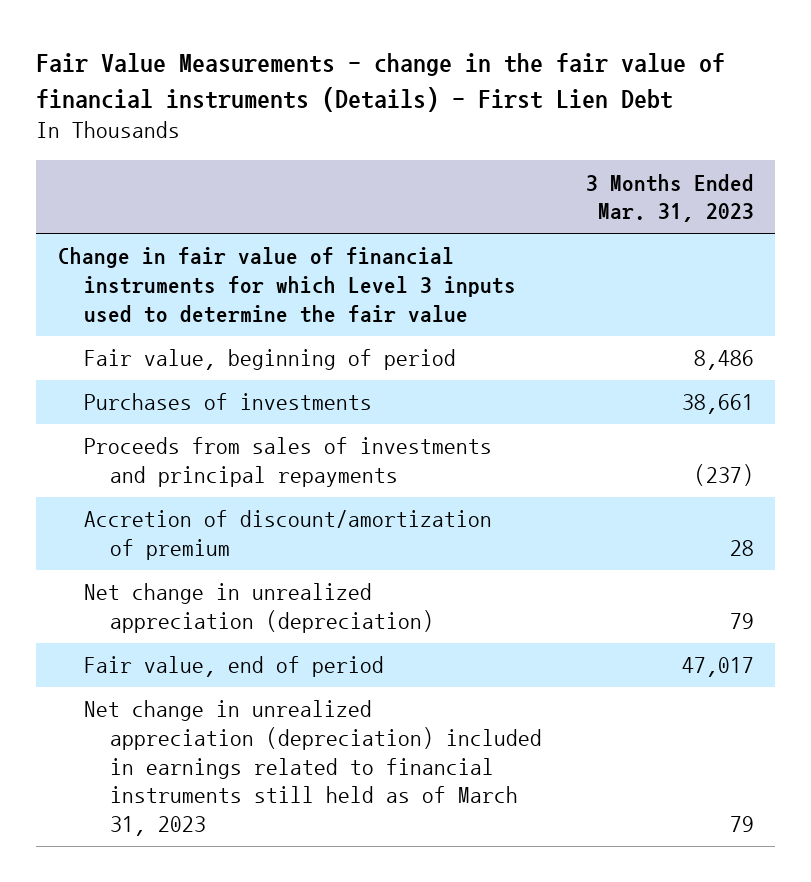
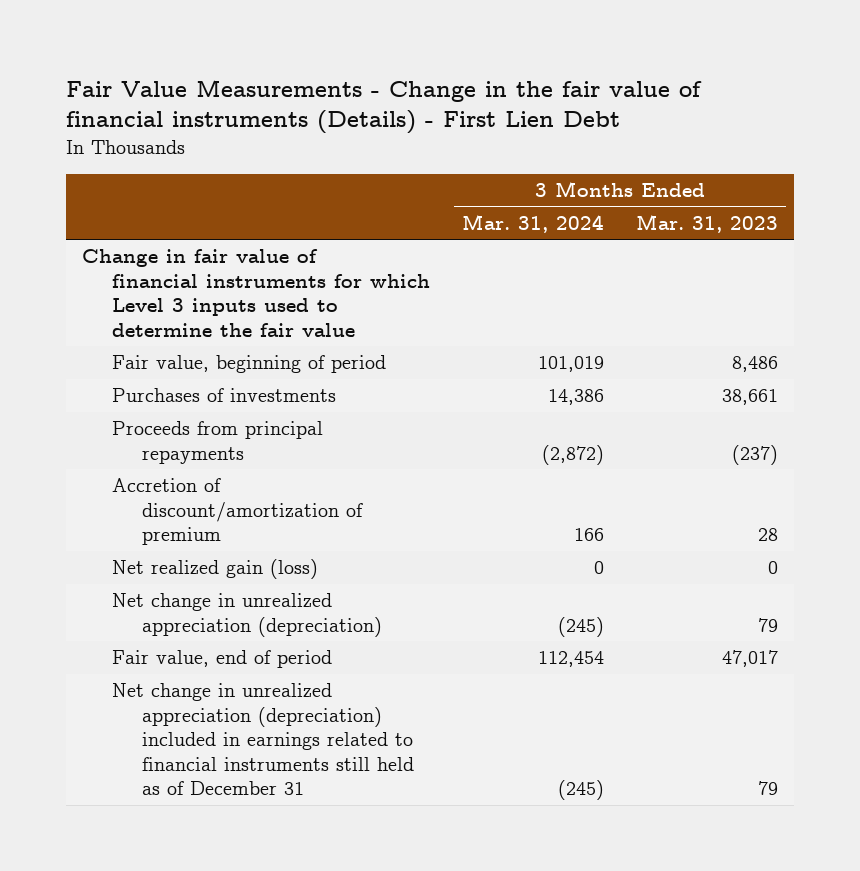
[36,53,726,112] Fair Value Measurements - change in the fair value of financial instruments (Details) - First Lien Debt -> [66,79,703,135] Fair Value Measurements - Change in the fair value of financial instruments (Details) - First Lien Debt
none -> [462,213,605,233] Mar. 31, 2024
[84,437,493,488] Proceeds from sales of investments and principal repayments -> [112,421,324,464] Proceeds from principal repayments
none -> [112,559,319,580] Net realized gain (loss)
[84,700,543,836] Net change in unrealized appreciation (depreciation) included in earnings related to financial instruments still held as of March 31, 2023 -> [112,683,415,796] Net change in unrealized appreciation (depreciation) included in earnings related to financial instruments still held as of December 31

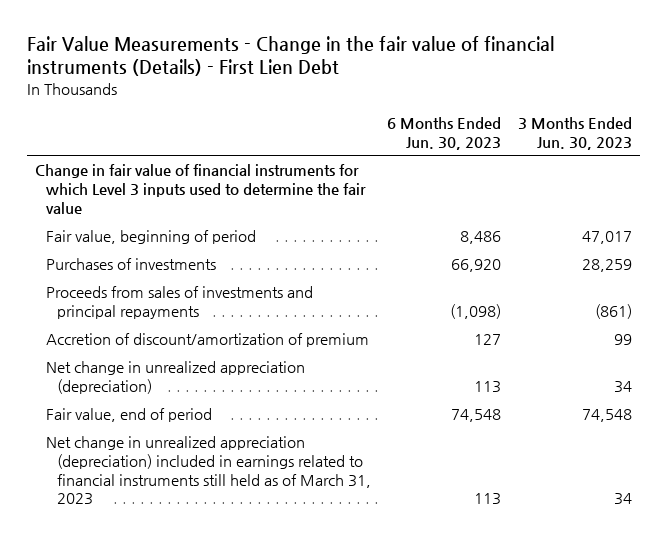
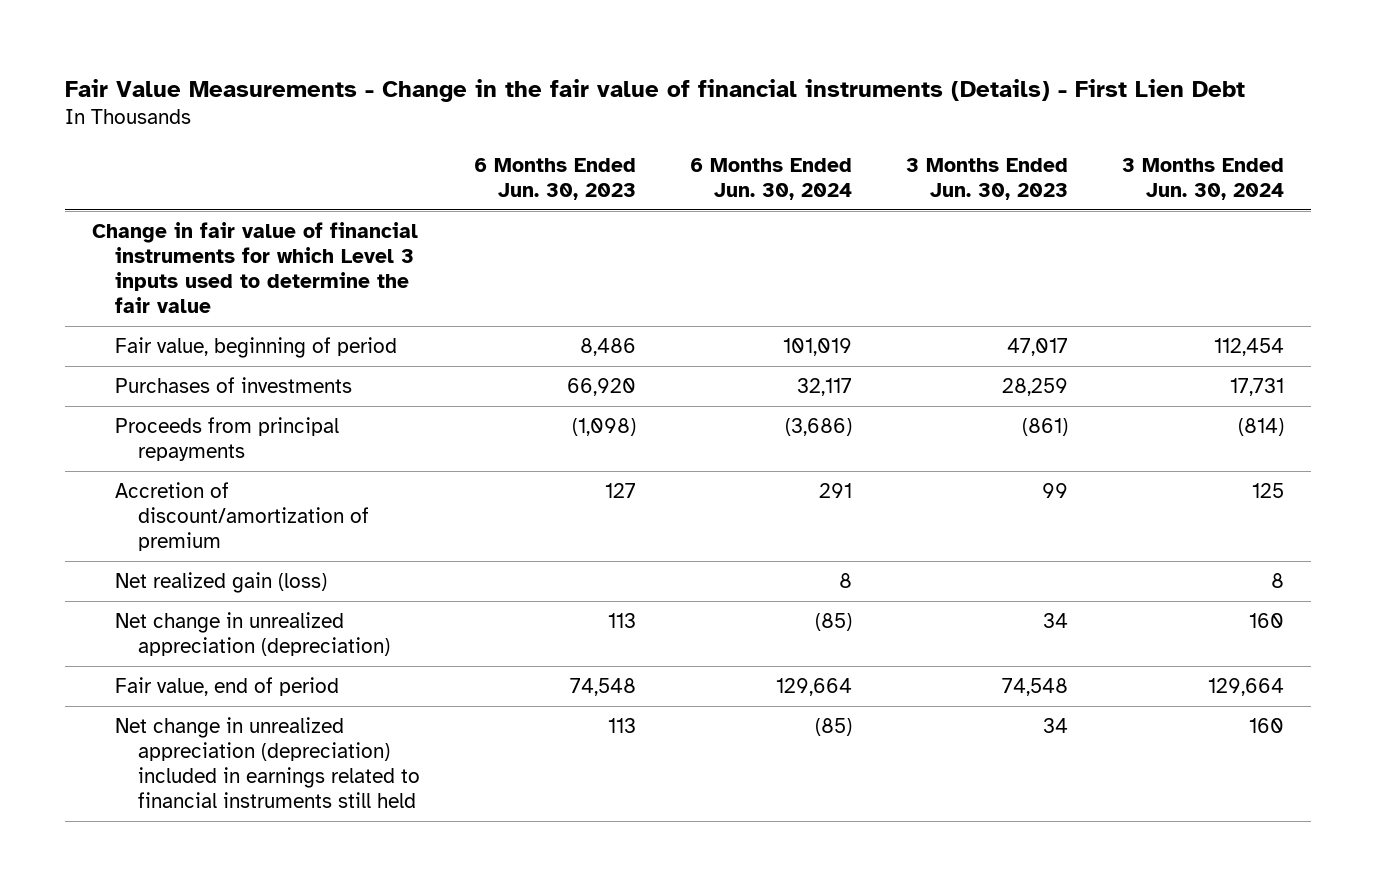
none -> [689,157,852,200] 6 Months Ended Jun. 30, 2024
none -> [1121,157,1284,200] 3 Months Ended Jun. 30, 2024
[45,286,313,320] Proceeds from sales of investments and principal repayments -> [114,416,339,462] Proceeds from principal repayments
none -> [114,571,327,593] Net realized gain (loss)
[45,436,371,506] Net change in unrealized appreciation (depreciation) included in earnings related to financial instruments still held as of March 31, 2023 -> [114,716,420,809] Net change in unrealized appreciation (depreciation) included in earnings related to financial instruments still held

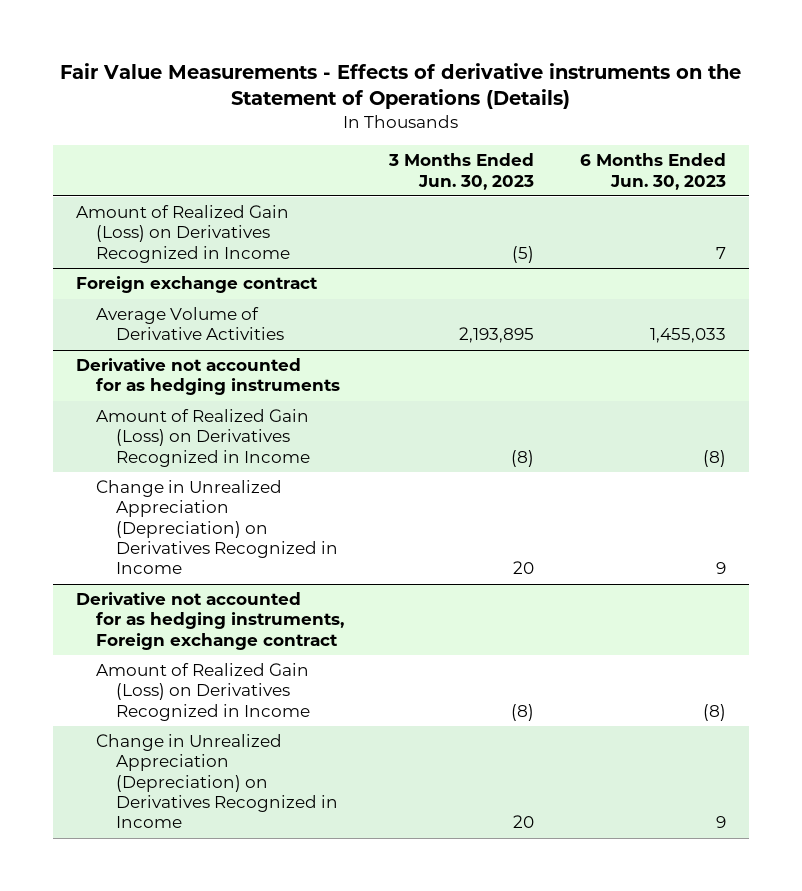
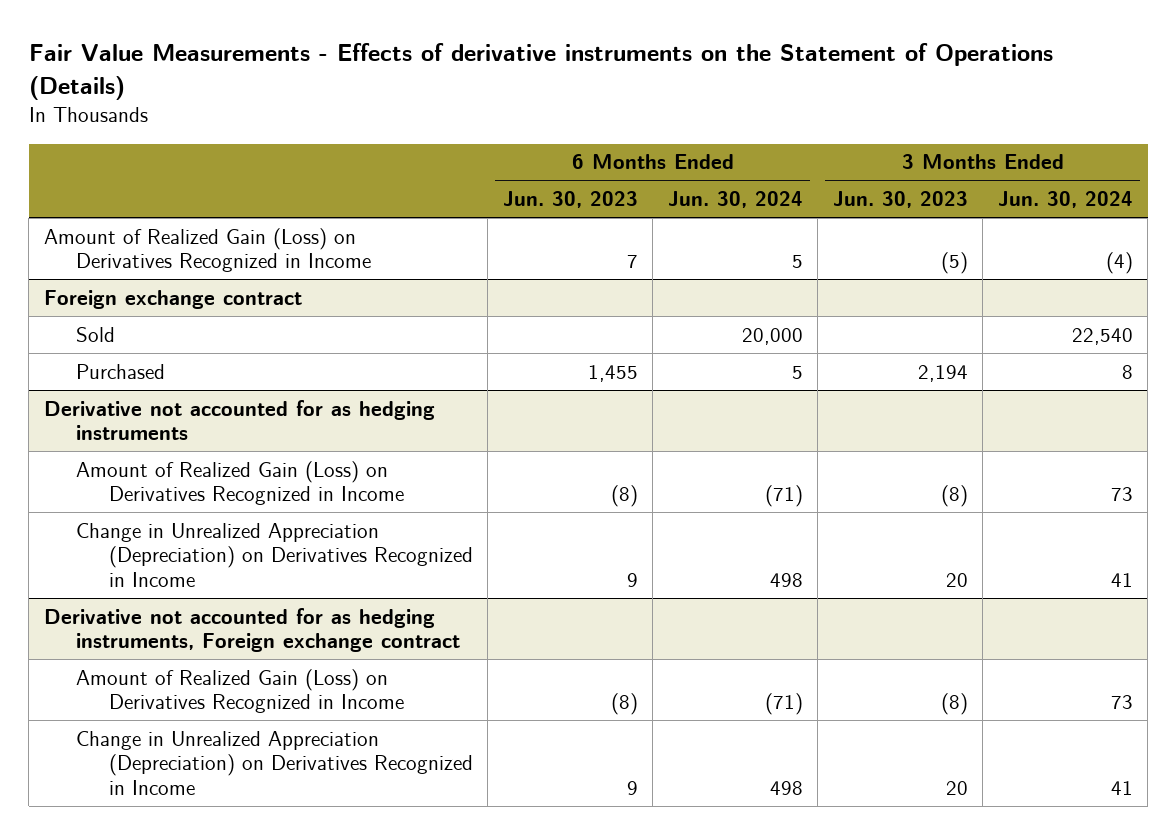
none -> [667,191,803,209] Jun. 30, 2024
none -> [997,191,1133,209] Jun. 30, 2024
[95,307,284,341] Average Volume of Derivative Activities -> none
none -> [76,326,116,342] Sold
none -> [76,363,166,379] Purchased

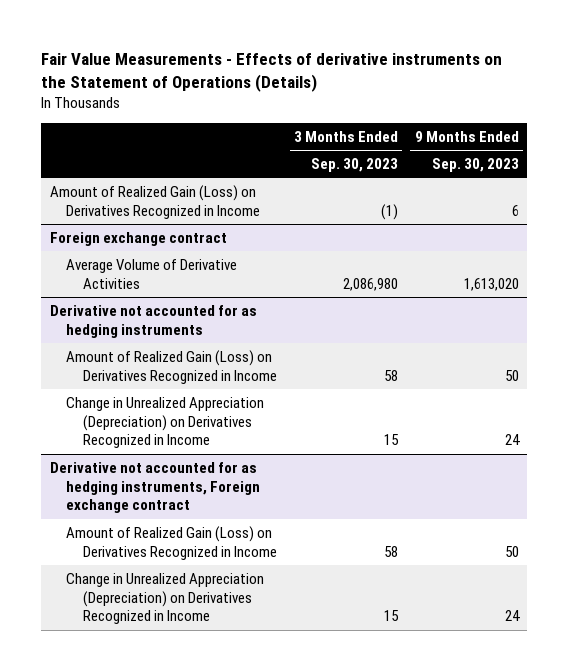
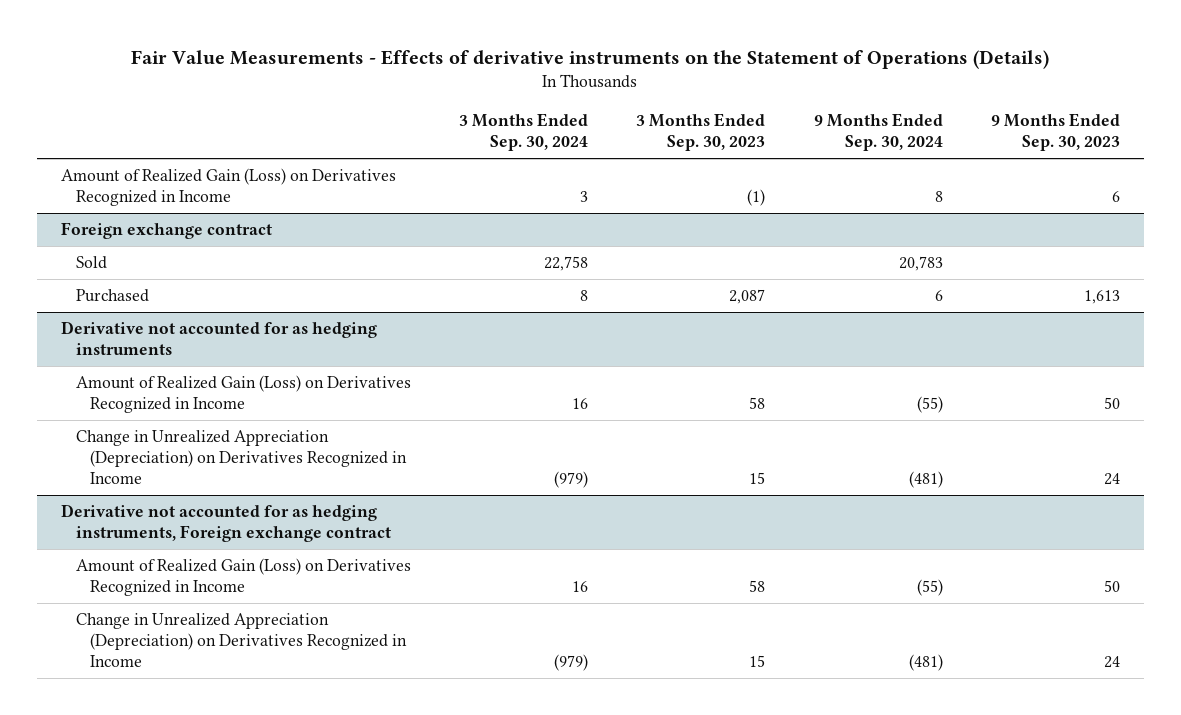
none -> [458,113,588,152] 3 Months Ended Sep. 30, 2024
none -> [813,113,943,152] 9 Months Ended Sep. 30, 2024
[66,258,238,289] Average Volume of Derivative Activities -> none
none -> [75,255,107,269] Sold
none -> [75,288,149,302] Purchased

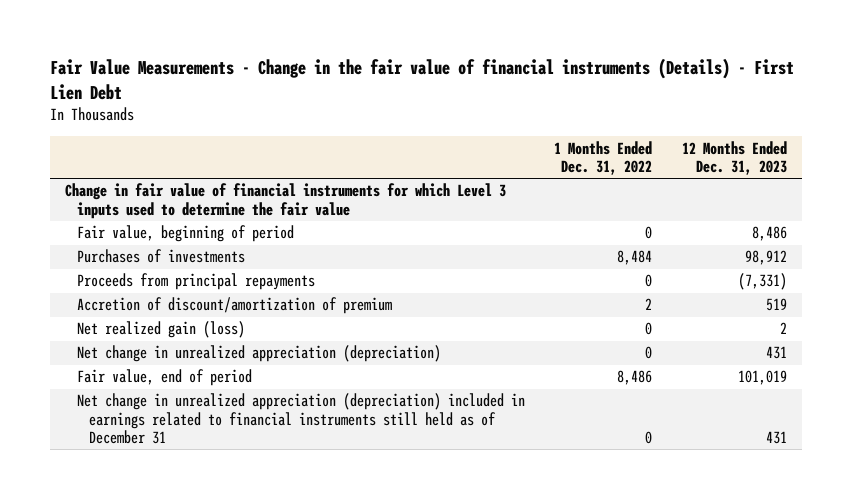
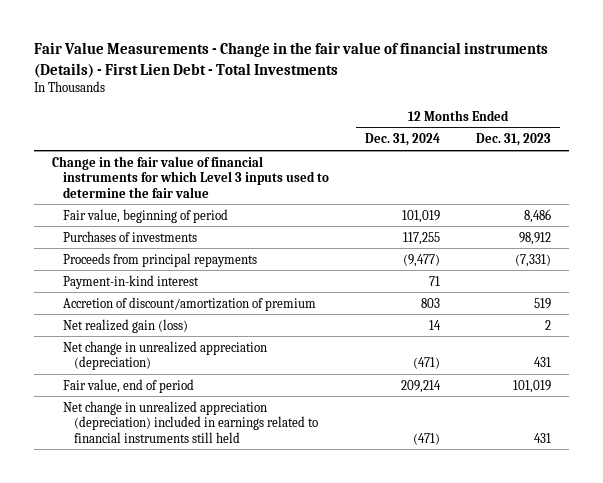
[49,58,794,101] Fair Value Measurements - Change in the fair value of financial instruments (Details) - First Lien Debt -> [33,42,548,78] Fair Value Measurements - Change in the fair value of financial instruments (Details) - First Lien Debt - Total Investments
[554,140,653,176] 1 Months Ended Dec. 31, 2022 -> none
none -> [364,133,440,147] Dec. 31, 2024
[64,183,506,219] Change in fair value of financial instruments for which Level 3 inputs used to determine the fair value -> [51,155,329,198] Change in the fair value of financial instruments for which Level 3 inputs used to determine the fair value
none -> [62,274,199,289] Payment-in-kind interest
[76,393,525,445] Net change in unrealized appreciation (depreciation) included in earnings related to financial instruments still held as of December 31 -> [62,400,318,443] Net change in unrealized appreciation (depreciation) included in earnings related to financial instruments still held

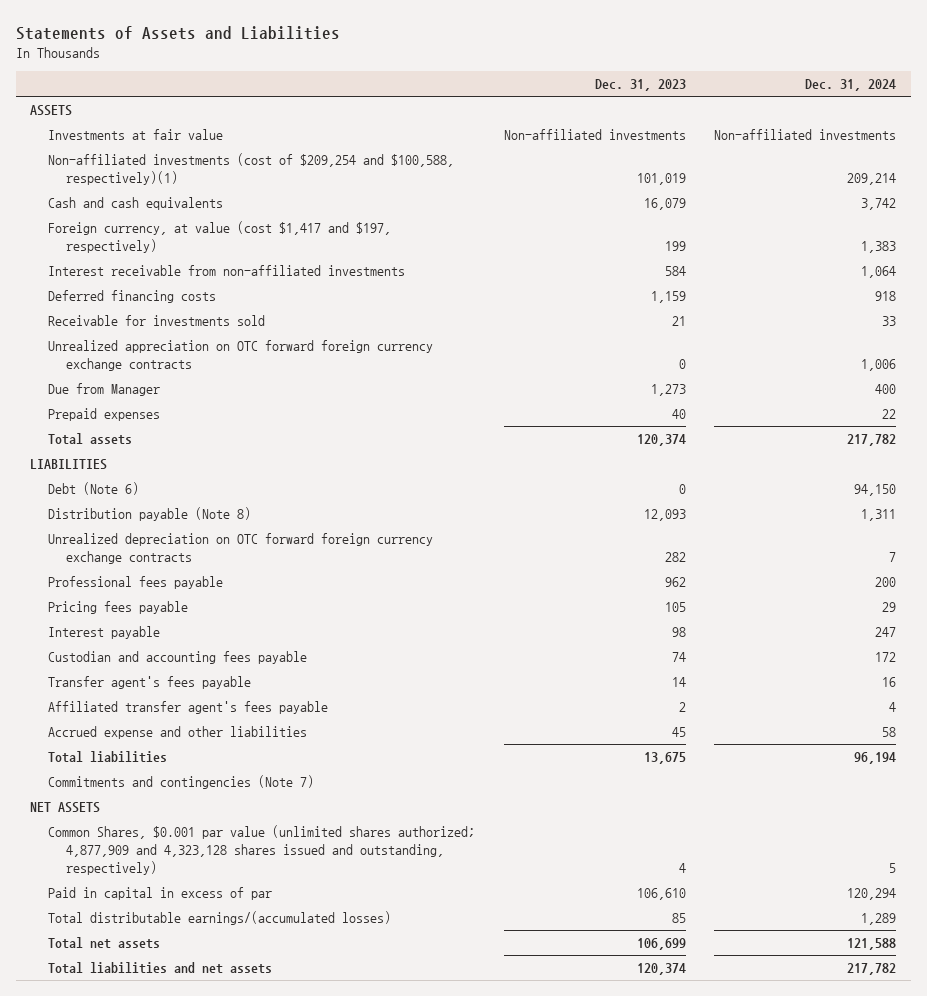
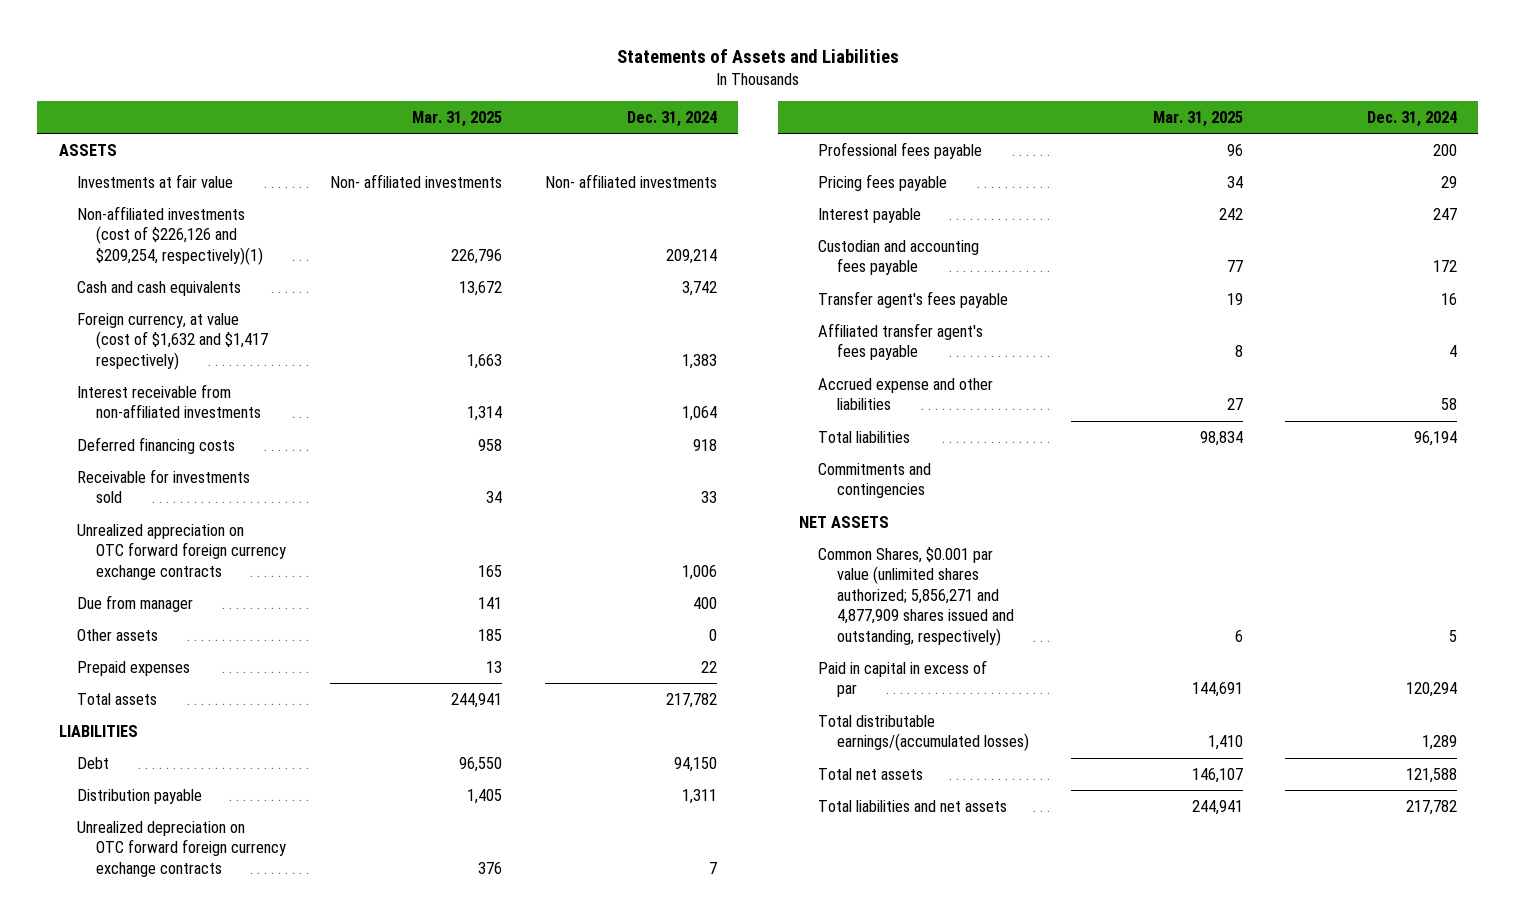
[594,79,686,92] Dec. 31, 2023 -> none
none -> [412,110,503,127] Mar. 31, 2025
[714,129,897,141] Non-affiliated investments -> [544,173,717,188] Non- affiliated investments
[48,153,455,186] Non-affiliated investments (cost of $209,254 and $100,588, respectively)(1) -> [77,205,264,265] Non-affiliated investments (cost of $226,126 and $209,254, respectively)(1)
[48,221,392,254] Foreign currency, at value (cost $1,417 and $197, respectively) -> [77,312,269,370] Foreign currency, at value (cost of $1,632 and $1,417 respectively)
[48,383,161,397] Due from Manager -> [77,594,194,612] Due from manager
none -> [77,628,159,641] Other assets
[48,482,140,496] Debt (Note 6) -> [77,756,110,769] Debt
[48,507,252,522] Distribution payable (Note 8) -> [77,788,203,804] Distribution payable
[48,775,315,790] Commitments and contingencies (Note 7) -> [818,462,932,499] Commitments and contingencies
[48,825,476,876] Common Shares, $0.001 par value (unlimited shares authorized; 4,877,909 and 4,323,128 shares issued and outstanding, respectively) -> [818,546,1015,646] Common Shares, $0.001 par value (unlimited shares authorized; 5,856,271 and 4,877,909 shares issued and outstanding, respectively)

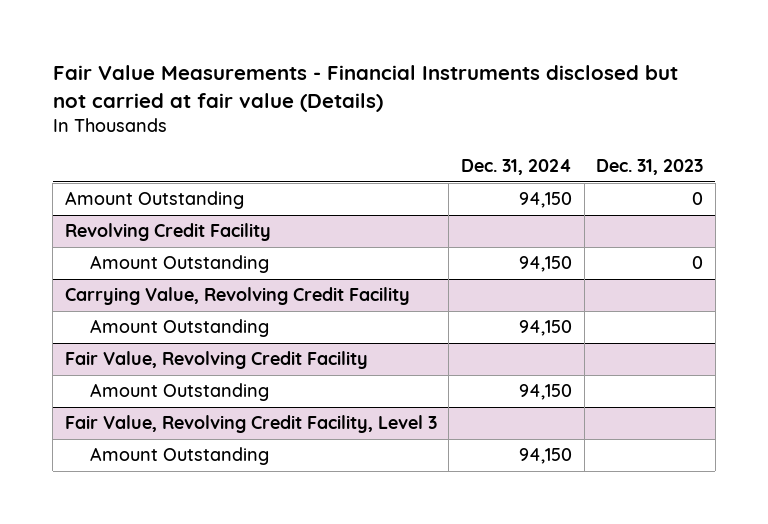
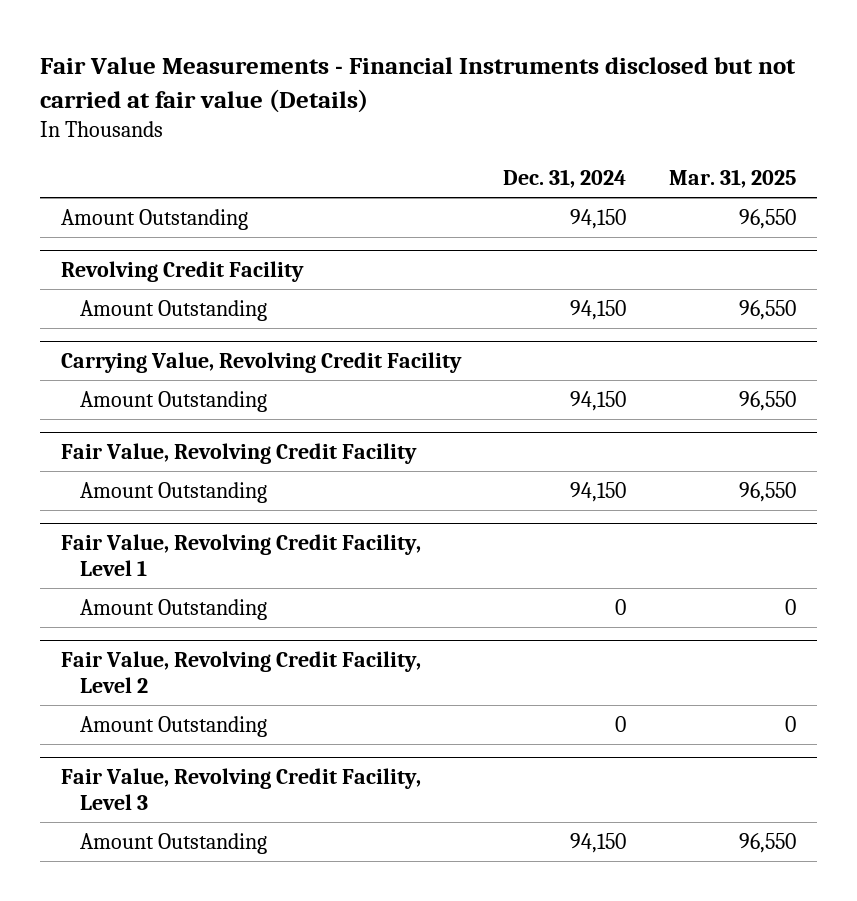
[596,158,704,175] Dec. 31, 2023 -> none
none -> [668,169,796,189] Mar. 31, 2025
none -> [61,533,422,576] Fair Value, Revolving Credit Facility, Level 1
none -> [80,598,268,620] Amount Outstanding
none -> [61,650,422,693] Fair Value, Revolving Credit Facility, Level 2
none -> [80,715,268,737] Amount Outstanding

